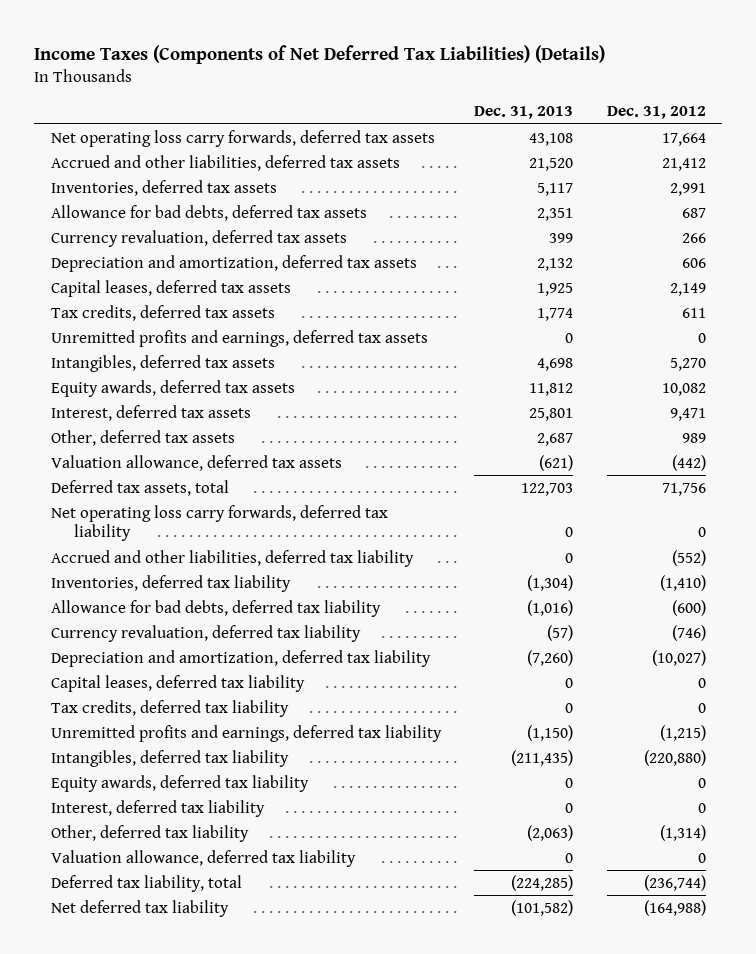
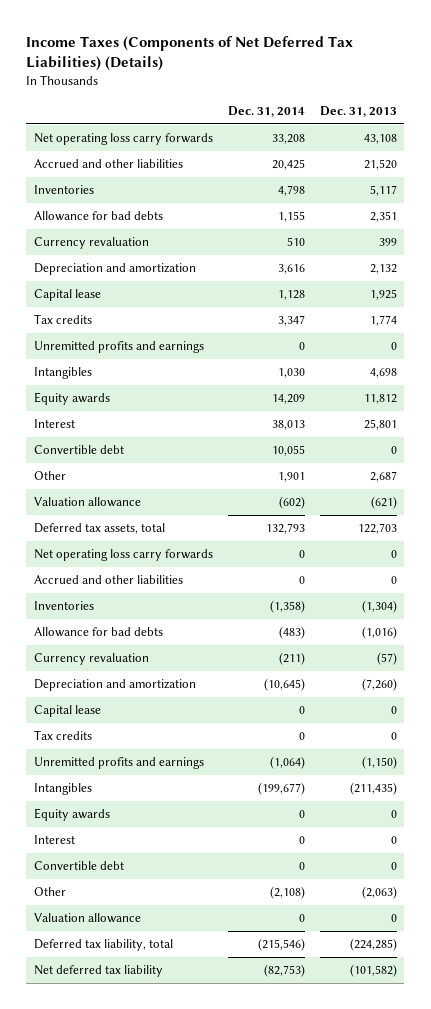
[606,106,706,120] Dec. 31, 2012 -> none
none -> [227,106,305,118] Dec. 31, 2014
[50,129,435,147] Net operating loss carry forwards, deferred tax assets -> [33,133,213,146] Net operating loss carry forwards
[50,154,400,171] Accrued and other liabilities, deferred tax assets -> [33,159,183,169] Accrued and other liabilities
[50,179,277,196] Inventories, deferred tax assets -> [33,185,94,195] Inventories
[50,204,367,221] Allowance for bad debts, deferred tax assets -> [33,211,163,222] Allowance for bad debts
[50,229,347,247] Currency revaluation, deferred tax assets -> [33,237,149,250] Currency revaluation
[50,254,417,272] Depreciation and amortization, deferred tax assets -> [33,263,196,276] Depreciation and amortization
[50,279,291,297] Capital leases, deferred tax assets -> [33,289,101,302] Capital lease
[50,304,275,321] Tax credits, deferred tax assets -> [33,314,92,325] Tax credits
[50,329,428,347] Unremitted profits and earnings, deferred tax assets -> [33,341,204,354] Unremitted profits and earnings
[50,354,275,372] Intangibles, deferred tax assets -> [33,367,92,380] Intangibles
[50,379,295,397] Equity awards, deferred tax assets -> [33,392,110,406] Equity awards
[50,404,251,421] Interest, deferred tax assets -> [33,419,75,429] Interest
none -> [33,445,124,455] Convertible debt
[50,429,235,446] Other, deferred tax assets -> [33,471,66,481] Other
[50,454,342,471] Valuation allowance, deferred tax assets -> [33,497,141,508] Valuation allowance
[50,504,388,542] Net operating loss carry forwards, deferred tax liability -> [33,549,213,562] Net operating loss carry forwards
[50,549,414,567] Accrued and other liabilities, deferred tax liability -> [33,575,183,585] Accrued and other liabilities
[50,574,291,592] Inventories, deferred tax liability -> [33,601,94,611] Inventories
[50,599,381,617] Allowance for bad debts, deferred tax liability -> [33,627,163,638] Allowance for bad debts
[50,624,361,642] Currency revaluation, deferred tax liability -> [33,653,149,666] Currency revaluation
[50,649,431,667] Depreciation and amortization, deferred tax liability -> [33,679,196,692] Depreciation and amortization
[50,674,305,692] Capital leases, deferred tax liability -> [33,705,101,718] Capital lease
[50,699,289,717] Tax credits, deferred tax liability -> [33,730,92,741] Tax credits
[50,724,442,742] Unremitted profits and earnings, deferred tax liability -> [33,757,204,770] Unremitted profits and earnings
[50,749,289,767] Intangibles, deferred tax liability -> [33,783,92,796] Intangibles
[50,774,309,792] Equity awards, deferred tax liability -> [33,808,110,822] Equity awards
[50,799,265,817] Interest, deferred tax liability -> [33,835,75,845] Interest
none -> [33,861,124,871] Convertible debt
[50,824,249,842] Other, deferred tax liability -> [33,887,66,897] Other
[50,849,356,867] Valuation allowance, deferred tax liability -> [33,913,141,924] Valuation allowance

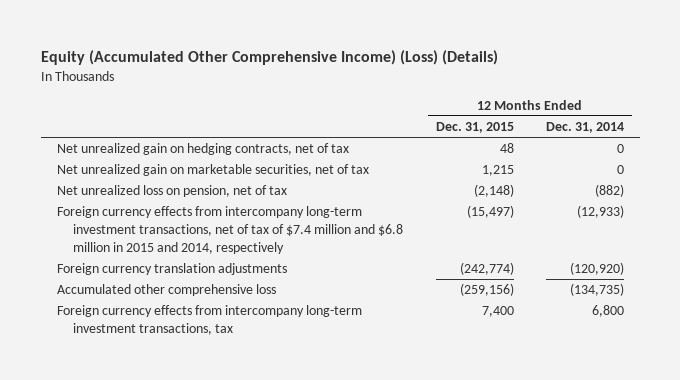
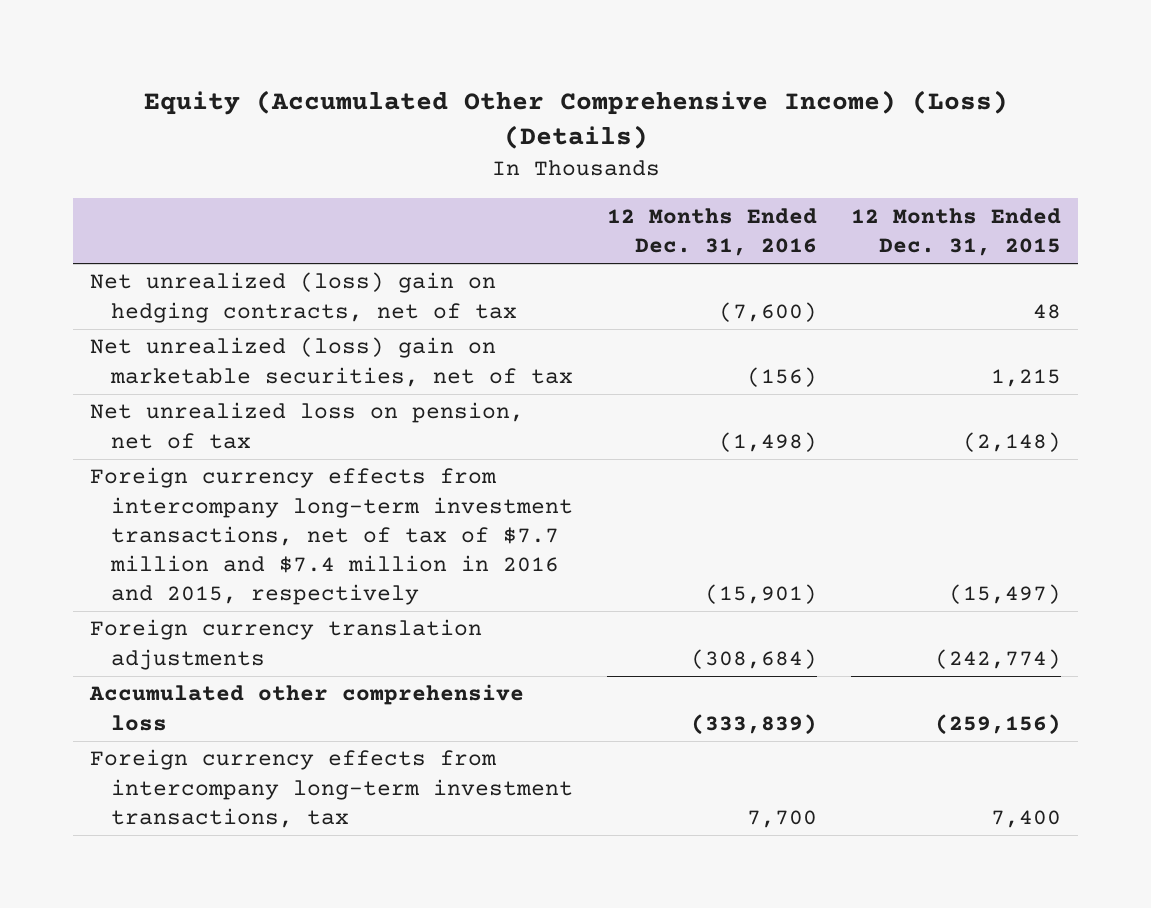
[545,122,624,134] Dec. 31, 2014 -> none
none -> [607,207,818,257] 12 Months Ended Dec. 31, 2016
[56,143,349,156] Net unrealized gain on hedging contracts, net of tax -> [90,272,518,323] Net unrealized (loss) gain on hedging contracts, net of tax
[56,164,369,177] Net unrealized gain on marketable securities, net of tax -> [90,337,574,387] Net unrealized (loss) gain on marketable securities, net of tax
[56,206,404,254] Foreign currency effects from intercompany long-term investment transactions, net of tax of $7.4 million and $6.8 million in 2015 and 2014, respectively -> [90,467,574,606] Foreign currency effects from intercompany long-term investment transactions, net of tax of $7.7 million and $7.4 million in 2016 and 2015, respectively

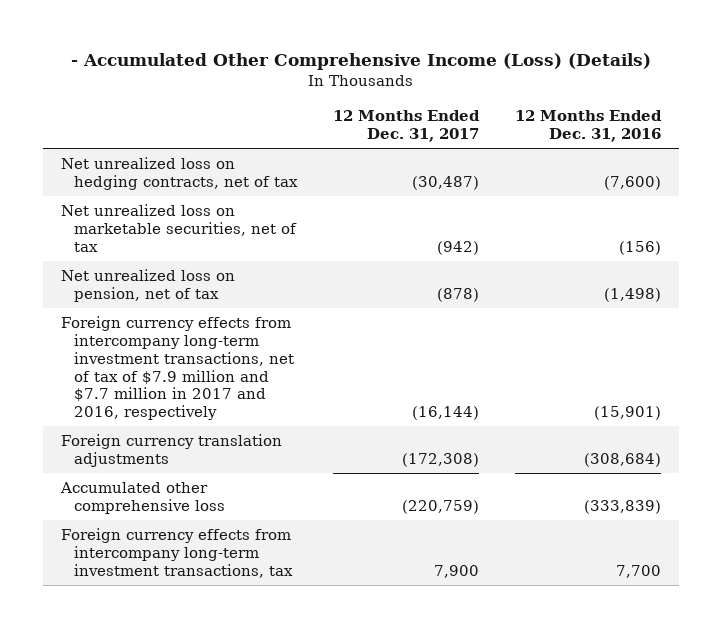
[143,89,1008,150] Equity (Accumulated Other Comprehensive Income) (Loss) (Details) -> [71,53,652,71] - Accumulated Other Comprehensive Income (Loss) (Details)
[851,207,1062,257] 12 Months Ended Dec. 31, 2015 -> none
none -> [333,110,481,143] 12 Months Ended Dec. 31, 2017
[90,272,518,323] Net unrealized (loss) gain on hedging contracts, net of tax -> [61,156,299,190] Net unrealized loss on hedging contracts, net of tax
[90,337,574,387] Net unrealized (loss) gain on marketable securities, net of tax -> [61,203,298,252] Net unrealized loss on marketable securities, net of tax
[90,467,574,606] Foreign currency effects from intercompany long-term investment transactions, net of tax of $7.7 million and $7.4 million in 2016 and 2015, respectively -> [61,315,295,421] Foreign currency effects from intercompany long-term investment transactions, net of tax of $7.9 million and $7.7 million in 2017 and 2016, respectively

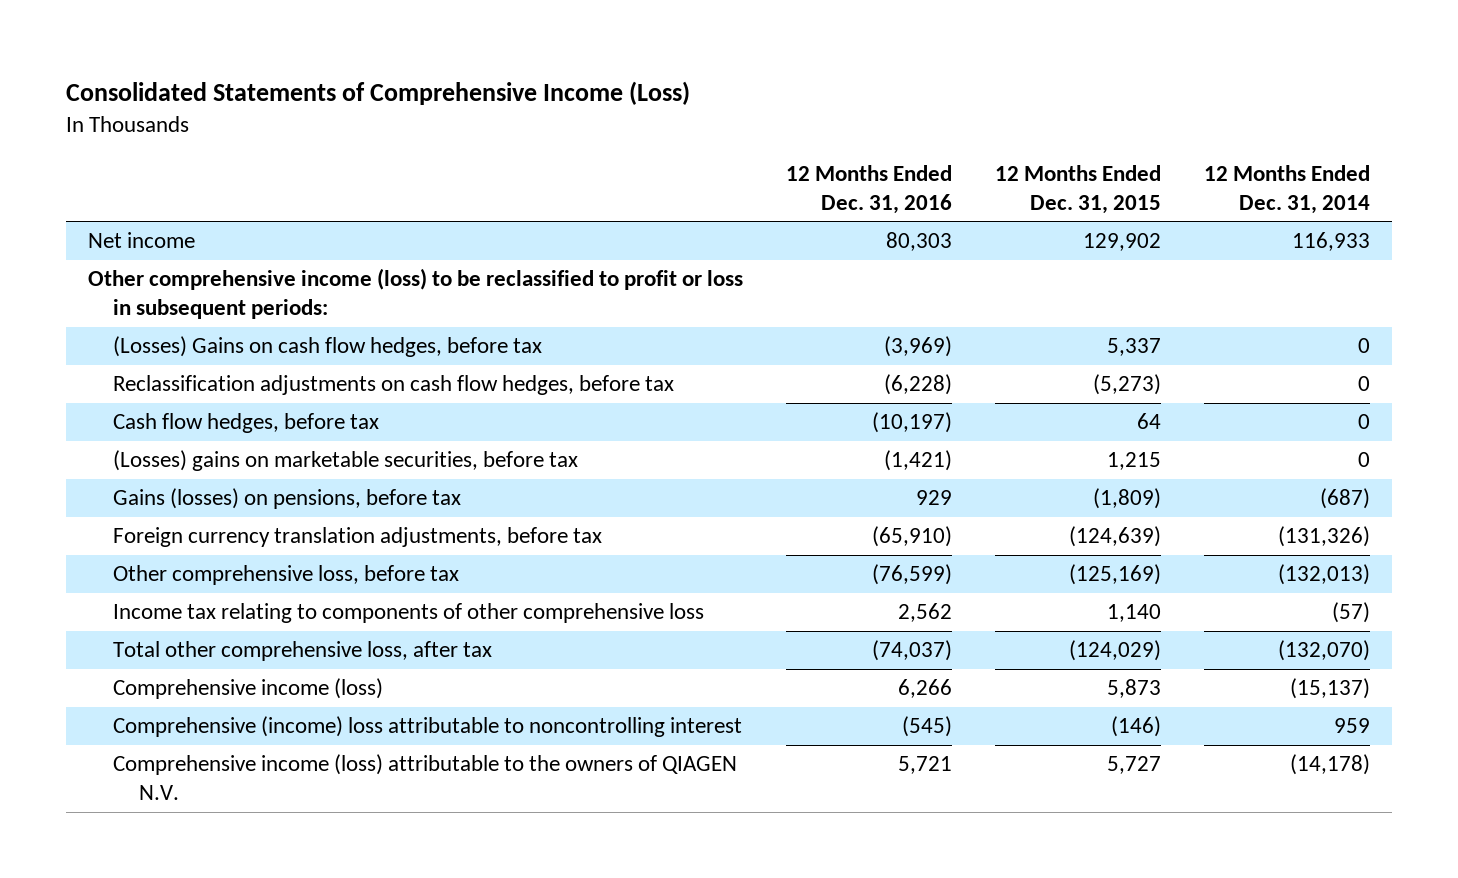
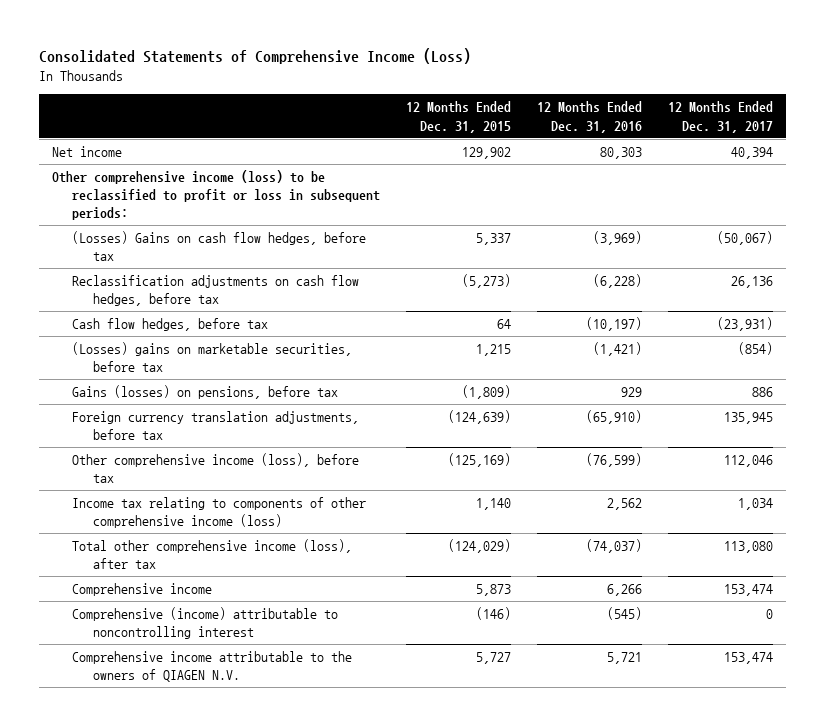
[1204,164,1371,214] 12 Months Ended Dec. 31, 2014 -> none
none -> [667,101,773,133] 12 Months Ended Dec. 31, 2017
[113,565,460,586] Other comprehensive loss, before tax -> [72,452,360,484] Other comprehensive income (loss), before tax
[113,603,705,624] Income tax relating to components of other comprehensive loss -> [72,496,367,529] Income tax relating to components of other comprehensive income (loss)
[113,641,493,662] Total other comprehensive loss, after tax -> [72,538,353,570] Total other comprehensive income (loss), after tax
[113,678,384,700] Comprehensive income (loss) -> [72,582,213,596] Comprehensive income
[113,716,743,738] Comprehensive (income) loss attributable to noncontrolling interest -> [72,606,339,640] Comprehensive (income) attributable to noncontrolling interest
[113,754,738,801] Comprehensive income (loss) attributable to the owners of QIAGEN N.V. -> [72,650,353,683] Comprehensive income attributable to the owners of QIAGEN N.V.

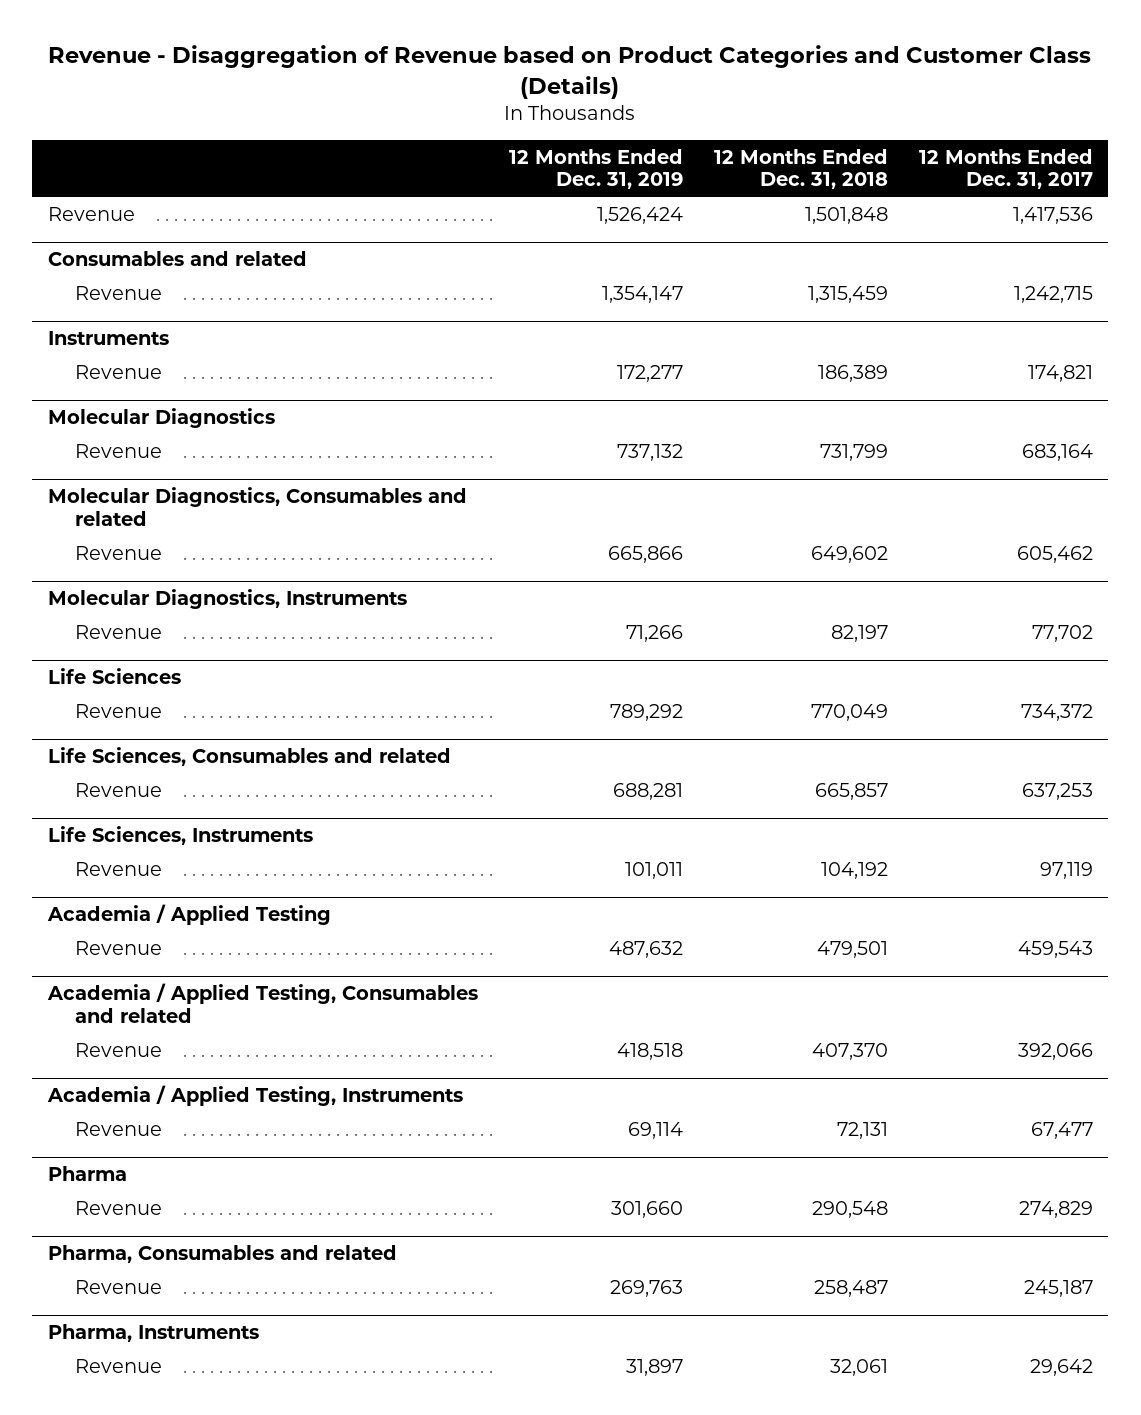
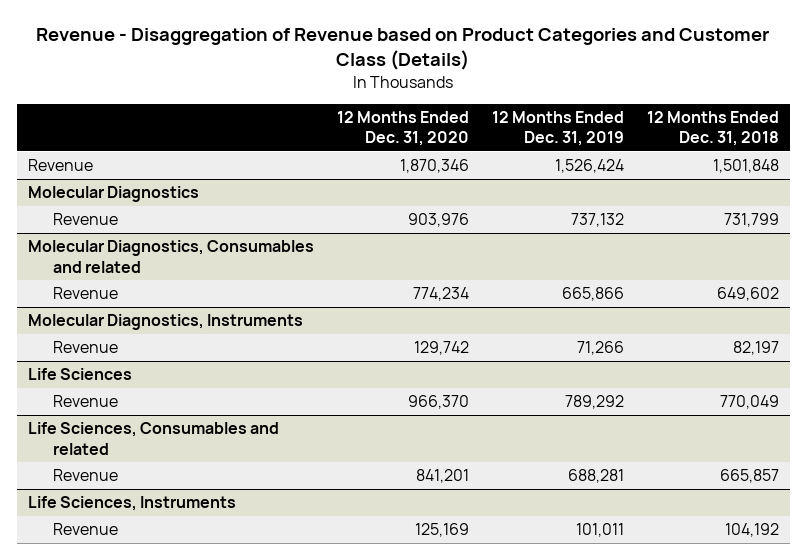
[918,148,1093,190] 12 Months Ended Dec. 31, 2017 -> none
none -> [336,111,469,147] 12 Months Ended Dec. 31, 2020
[47,251,307,267] Consumables and related -> none
[75,285,163,300] Revenue -> none
[47,331,169,346] Instruments -> none
[75,364,163,379] Revenue -> none
[46,904,331,926] Academia / Applied Testing -> none
[75,940,163,955] Revenue -> none
[46,983,478,1023] Academia / Applied Testing, Consumables and related -> none
[75,1042,163,1057] Revenue -> none
[46,1085,463,1107] Academia / Applied Testing, Instruments -> none
[75,1121,163,1136] Revenue -> none
[47,1166,127,1182] Pharma -> none
[75,1200,163,1215] Revenue -> none
[47,1245,397,1264] Pharma, Consumables and related -> none
[75,1279,163,1294] Revenue -> none
[47,1324,259,1343] Pharma, Instruments -> none
[75,1358,163,1373] Revenue -> none

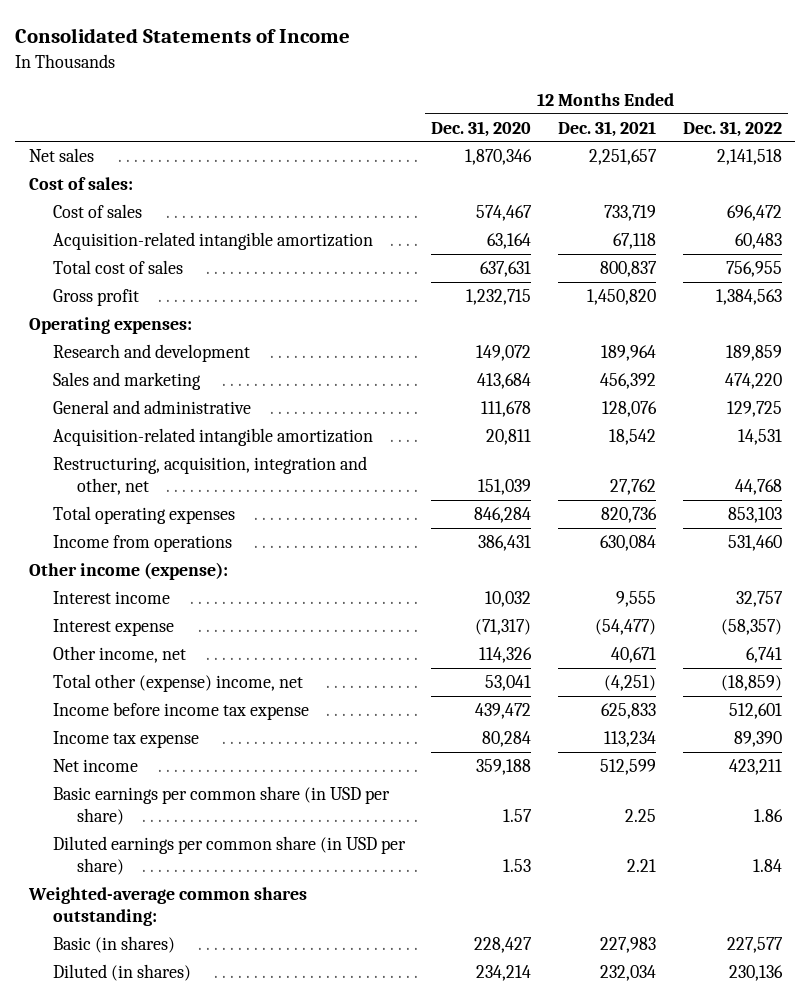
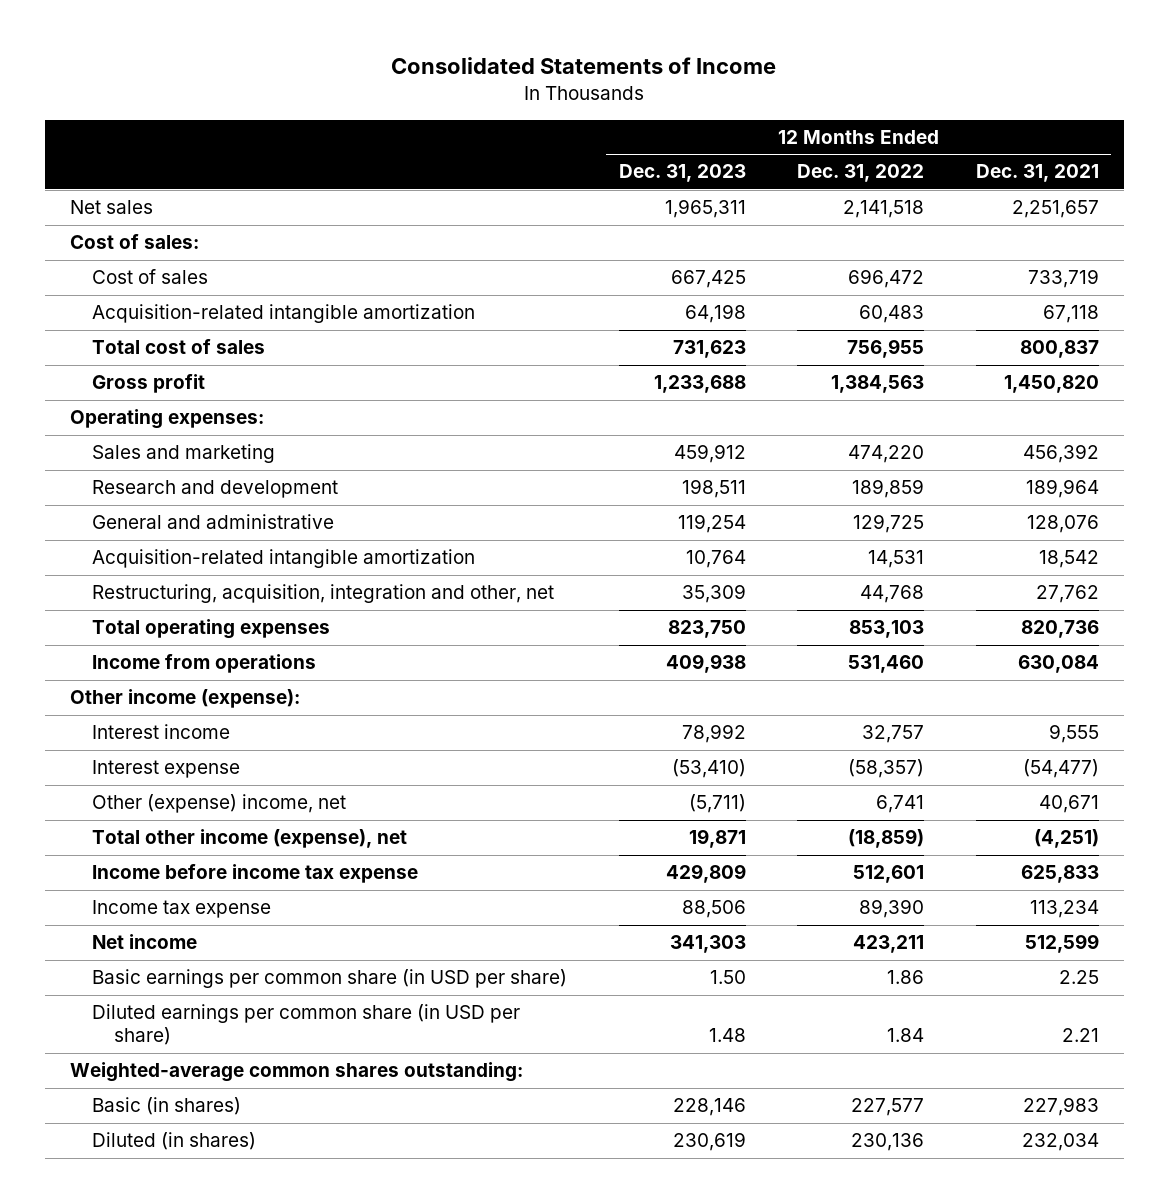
[431,120,532,137] Dec. 31, 2020 -> none
none -> [618,164,746,183] Dec. 31, 2023
[52,344,250,363] Research and development -> [92,480,339,499] Research and development
[52,646,186,664] Other income, net -> [92,794,347,814] Other (expense) income, net
[52,674,303,693] Total other (expense) income, net -> [92,829,408,849] Total other income (expense), net

